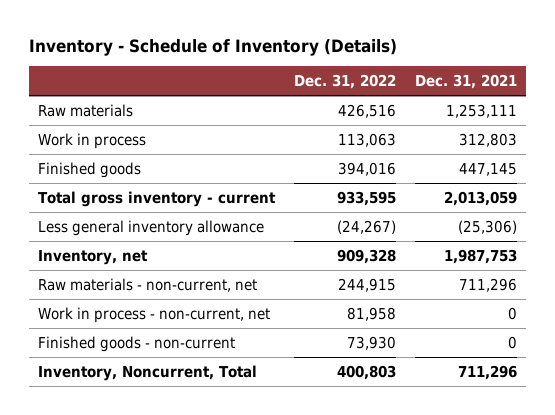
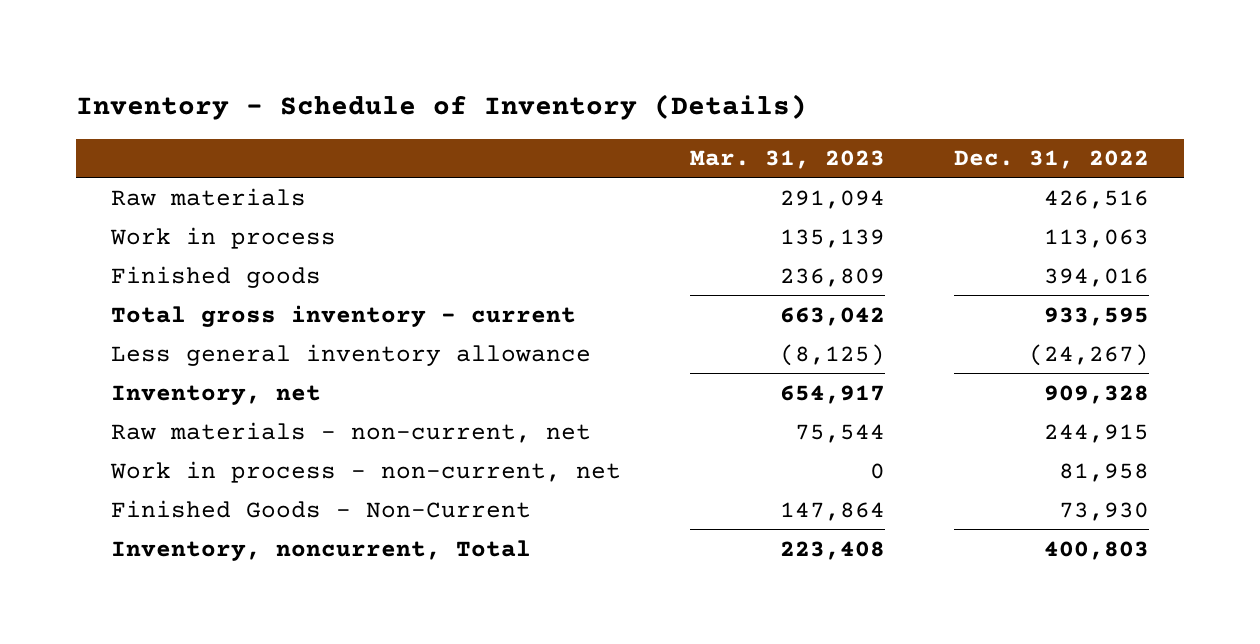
[414,74,517,90] Dec. 31, 2021 -> none
none -> [689,150,885,170] Mar. 31, 2023
[38,335,236,352] Finished goods - non-current -> [110,499,531,518] Finished Goods - Non-Current
[38,364,258,381] Inventory, Noncurrent, Total -> [110,539,531,561] Inventory, noncurrent, Total

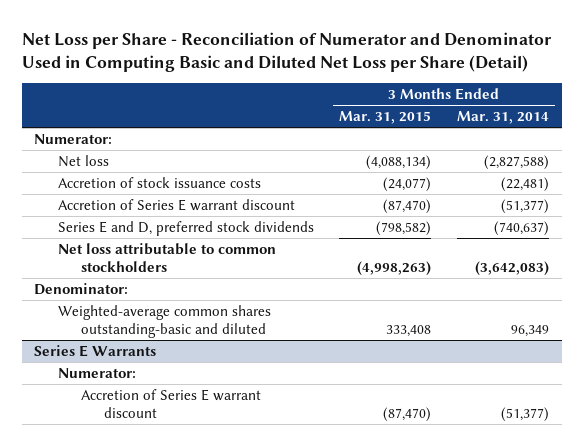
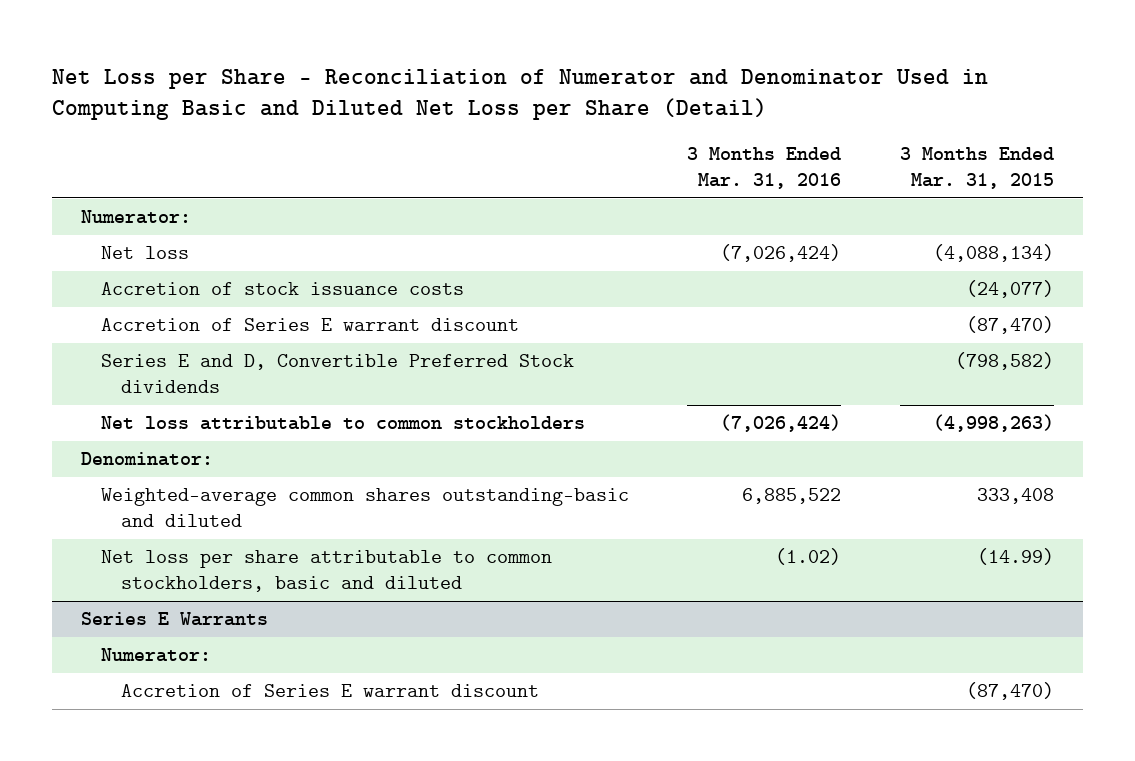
[457,111,550,125] Mar. 31, 2014 -> none
none -> [687,147,842,189] 3 Months Ended Mar. 31, 2016
[57,220,314,236] Series E and D, preferred stock dividends -> [100,354,574,393] Series E and D, Convertible Preferred Stock dividends
none -> [100,550,552,592] Net loss per share attributable to common stockholders, basic and diluted

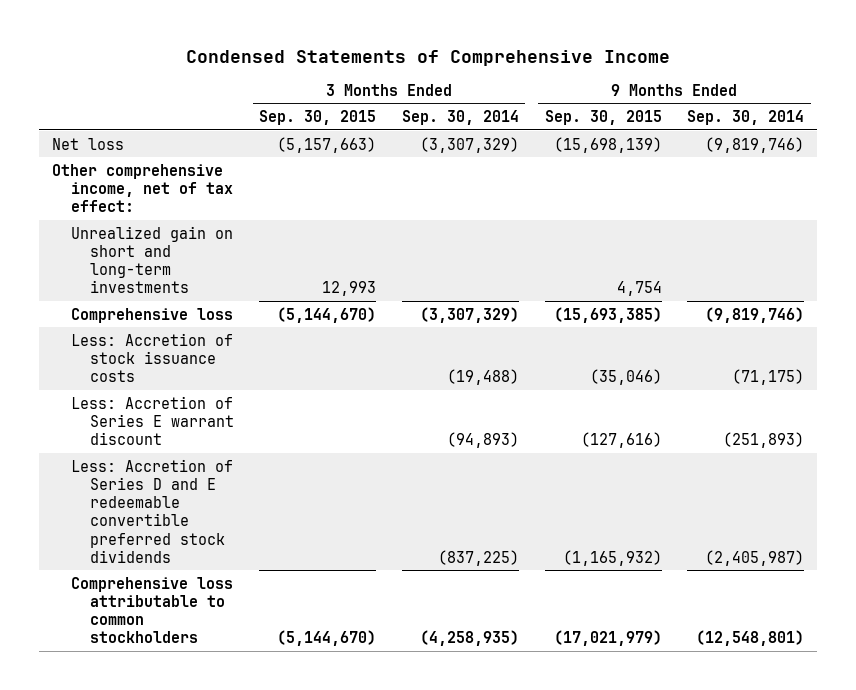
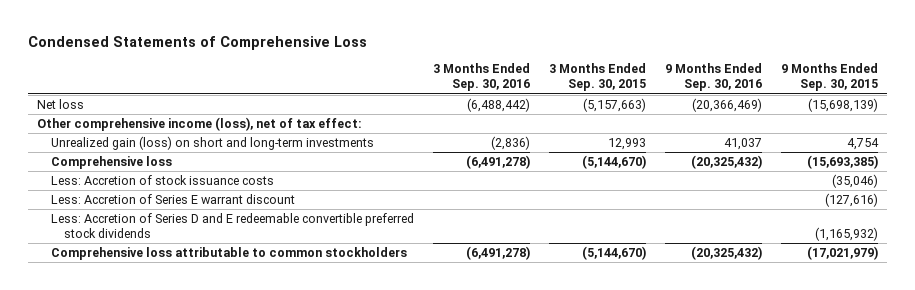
[185,49,670,66] Condensed Statements of Comprehensive Income -> [27,35,367,50] Condensed Statements of Comprehensive Loss
[402,110,520,126] Sep. 30, 2014 -> none
[687,110,805,126] Sep. 30, 2014 -> none
none -> [432,63,530,92] 3 Months Ended Sep. 30, 2016
none -> [664,63,762,92] 9 Months Ended Sep. 30, 2016
[51,163,233,213] Other comprehensive income, net of tax effect: -> [37,117,363,132] Other comprehensive income (loss), net of tax effect:
[70,225,233,294] Unrealized gain on short and long-term investments -> [50,136,374,151] Unrealized gain (loss) on short and long-term investments

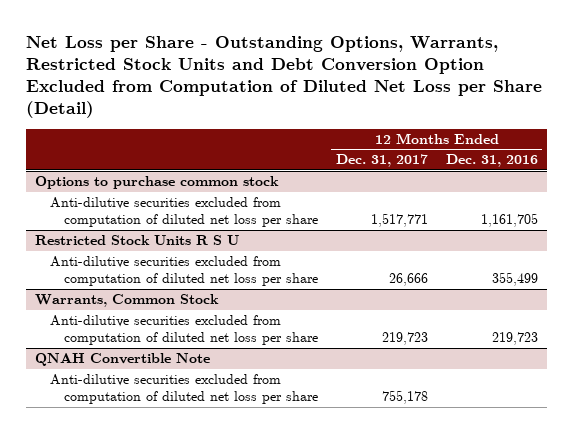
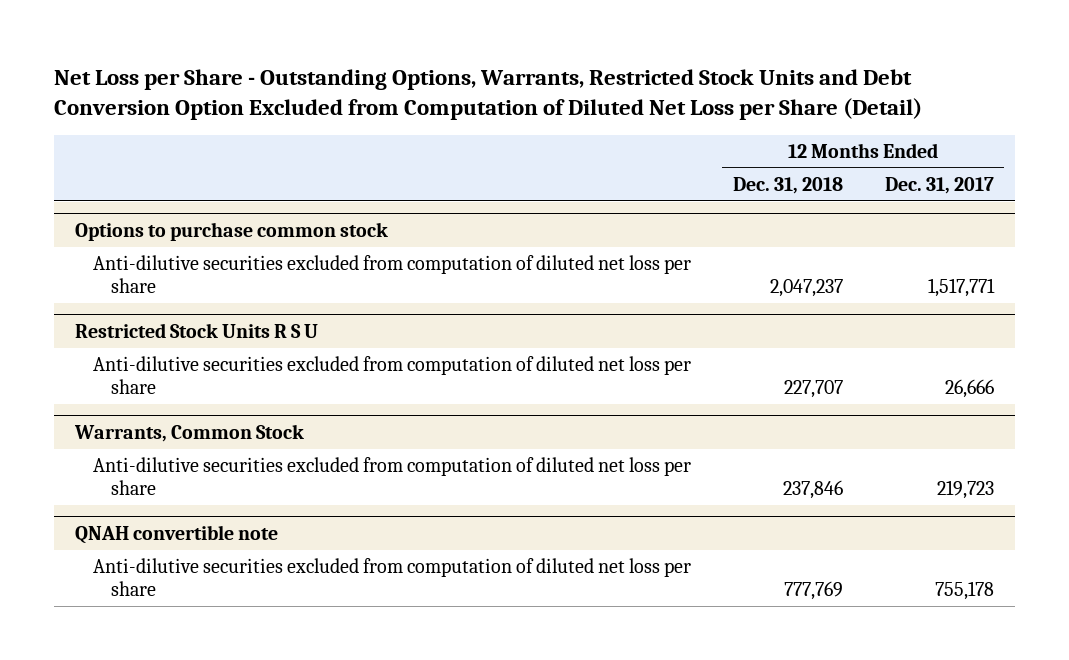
[445,154,538,168] Dec. 31, 2016 -> none
none -> [732,176,843,194] Dec. 31, 2018
[35,353,211,367] QNAH Convertible Note -> [75,524,279,544] QNAH convertible note

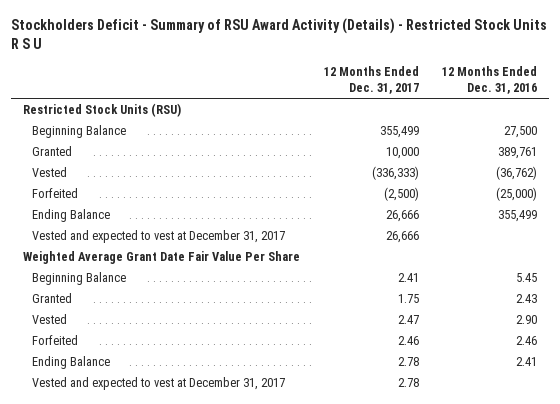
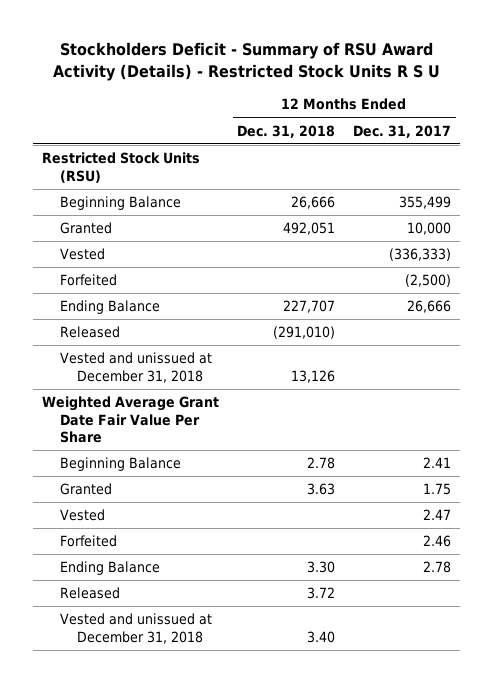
[442,66,538,95] 12 Months Ended Dec. 31, 2016 -> none
none -> [237,124,336,138] Dec. 31, 2018
[32,229,286,243] Vested and expected to vest at December 31, 2017 -> none
none -> [59,326,120,339] Released
none -> [59,352,212,383] Vested and unissued at December 31, 2018
[32,376,286,390] Vested and expected to vest at December 31, 2017 -> none
none -> [59,587,120,600] Released
none -> [59,613,212,644] Vested and unissued at December 31, 2018

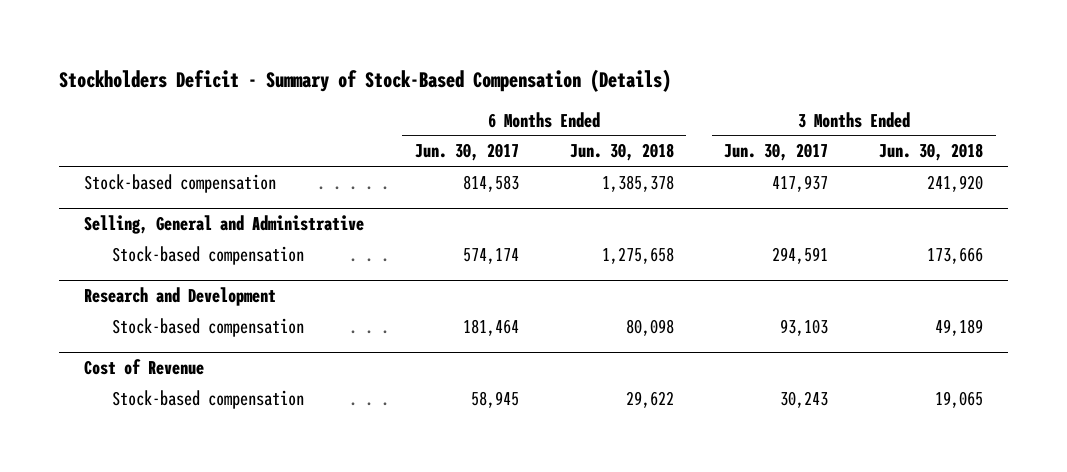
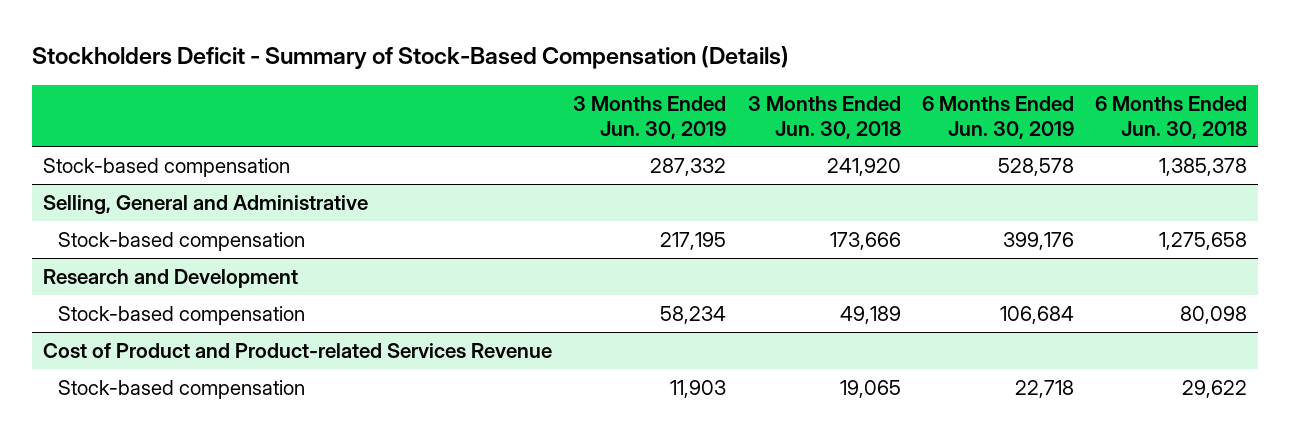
[414,143,519,162] Jun. 30, 2017 -> none
[724,143,829,162] Jun. 30, 2017 -> none
none -> [573,95,727,139] 3 Months Ended Jun. 30, 2019
none -> [922,95,1075,139] 6 Months Ended Jun. 30, 2019
[84,359,205,376] Cost of Revenue -> [43,342,553,358] Cost of Product and Product-related Services Revenue

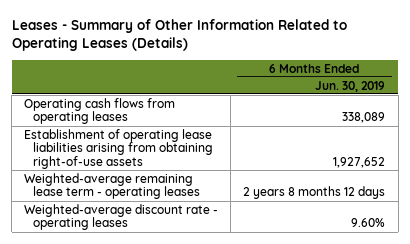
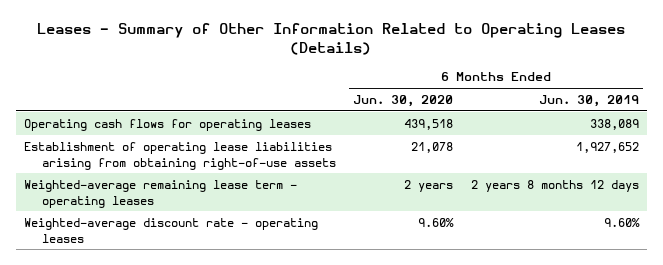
none -> [353,94,454,107] Jun. 30, 2020
[24,97,176,125] Operating cash flows from operating leases -> [24,118,312,131] Operating cash flows for operating leases

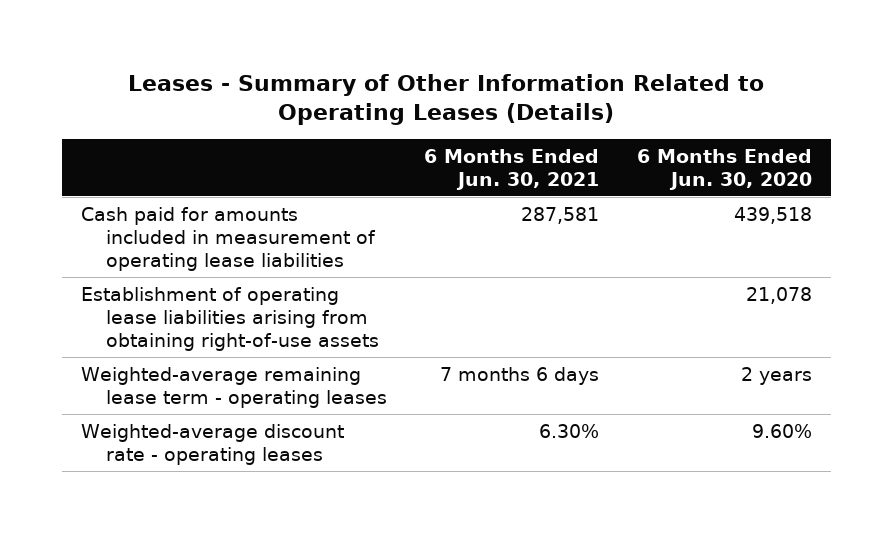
[538,94,639,107] Jun. 30, 2019 -> none
none -> [424,148,600,190] 6 Months Ended Jun. 30, 2021
[24,118,312,131] Operating cash flows for operating leases -> [80,206,376,272] Cash paid for amounts included in measurement of operating lease liabilities

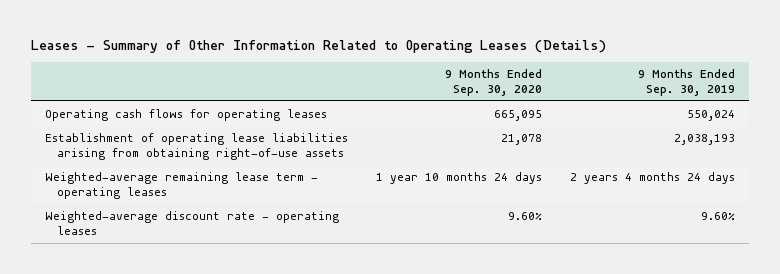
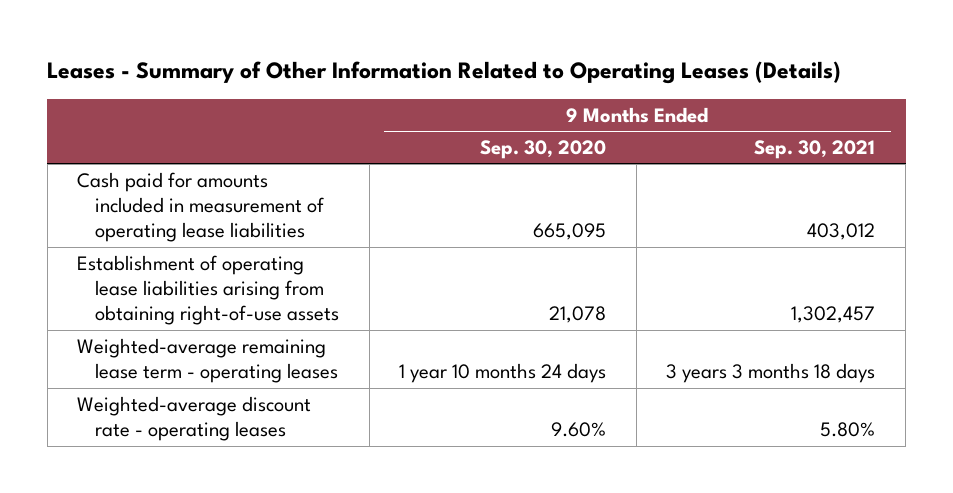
[638,69,736,97] 9 Months Ended Sep. 30, 2019 -> none
none -> [754,139,876,159] Sep. 30, 2021
[45,109,328,122] Operating cash flows for operating leases -> [77,171,325,243] Cash paid for amounts included in measurement of operating lease liabilities

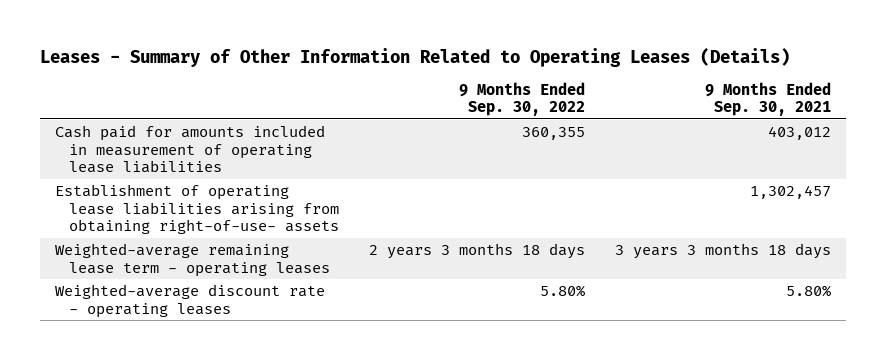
[480,139,607,159] Sep. 30, 2020 -> none
none -> [459,81,586,117] 9 Months Ended Sep. 30, 2022
[77,254,340,326] Establishment of operating lease liabilities arising from obtaining right-of-use assets -> [54,184,340,235] Establishment of operating lease liabilities arising from obtaining right-of-use- assets

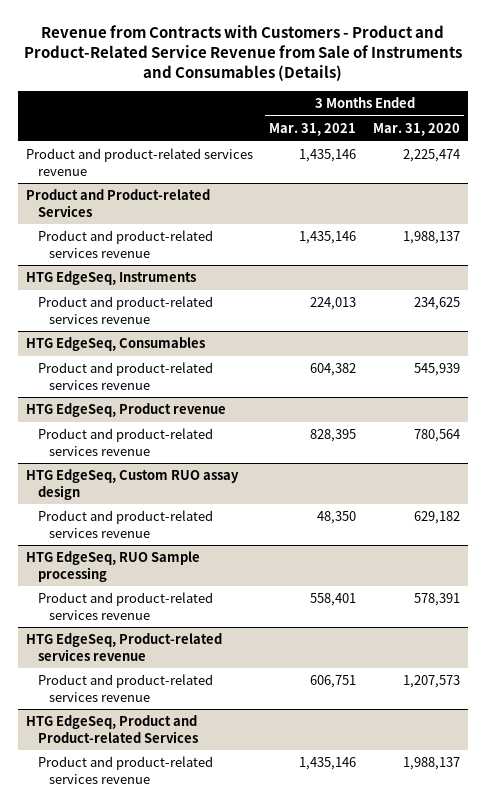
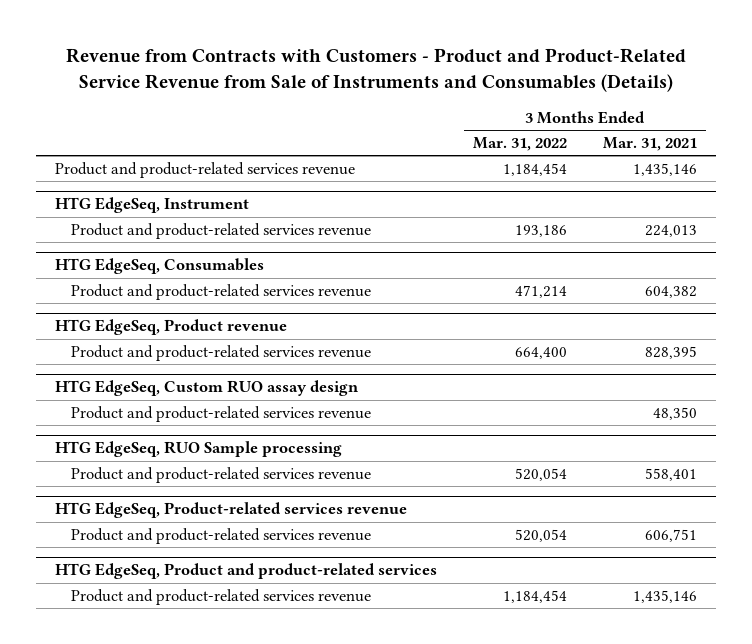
[372,122,460,136] Mar. 31, 2020 -> none
none -> [472,137,567,152] Mar. 31, 2022
[25,189,210,217] Product and Product-related Services -> none
[37,230,213,258] Product and product-related services revenue -> none
[25,271,196,286] HTG EdgeSeq, Instruments -> [54,197,249,214] HTG EdgeSeq, Instrument
[25,715,198,743] HTG EdgeSeq, Product and Product-related Services -> [54,563,437,580] HTG EdgeSeq, Product and product-related services

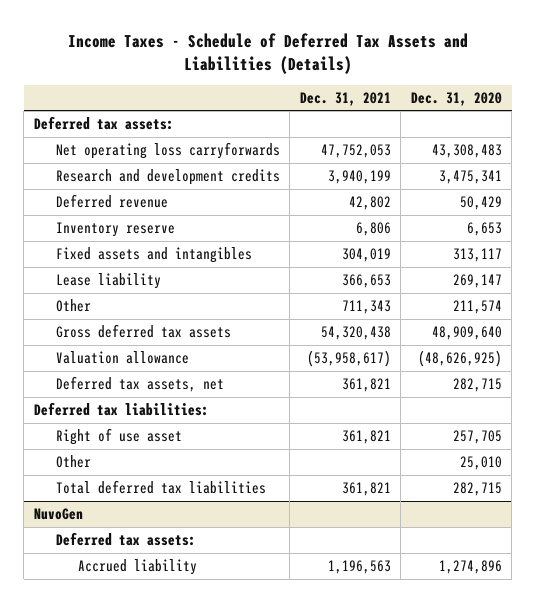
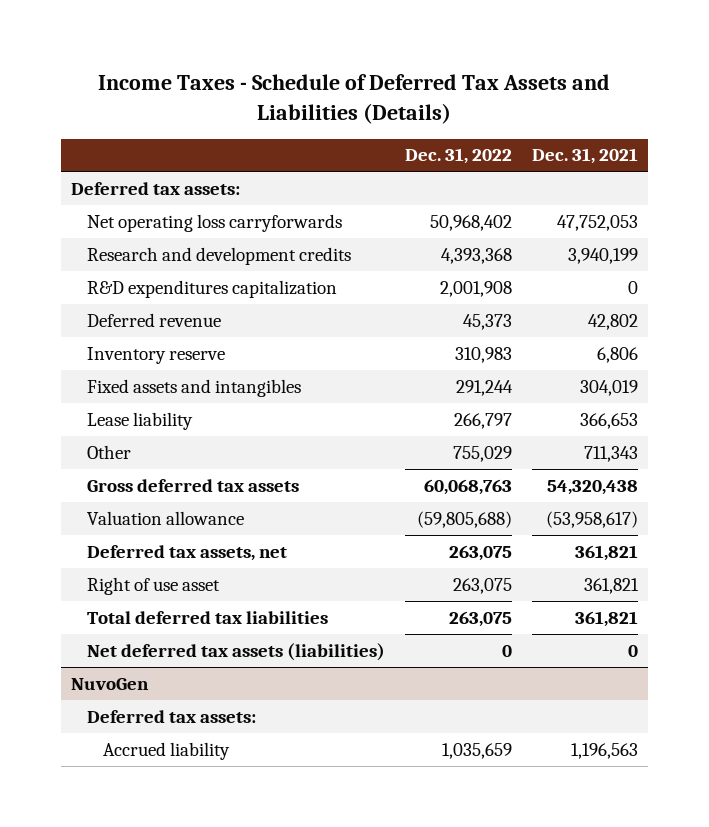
[410,91,502,106] Dec. 31, 2020 -> none
none -> [405,148,513,165] Dec. 31, 2022
none -> [87,279,338,298] R&D expenditures capitalization
[33,401,209,416] Deferred tax liabilities: -> none
[55,454,91,468] Other -> none
none -> [87,642,386,661] Net deferred tax assets (liabilities)

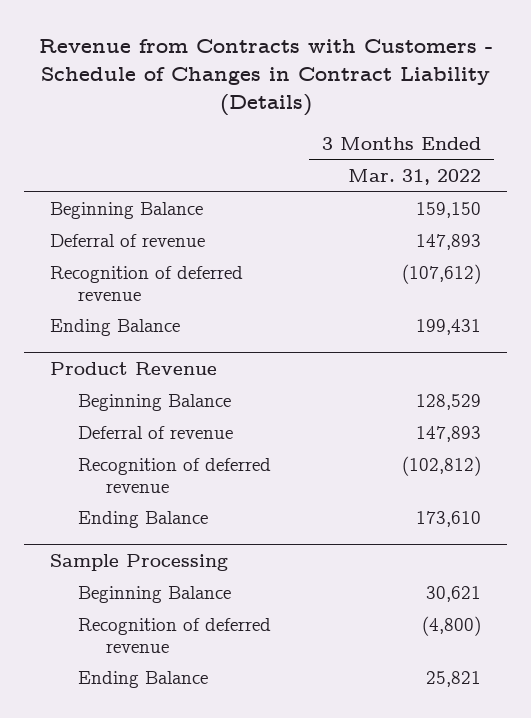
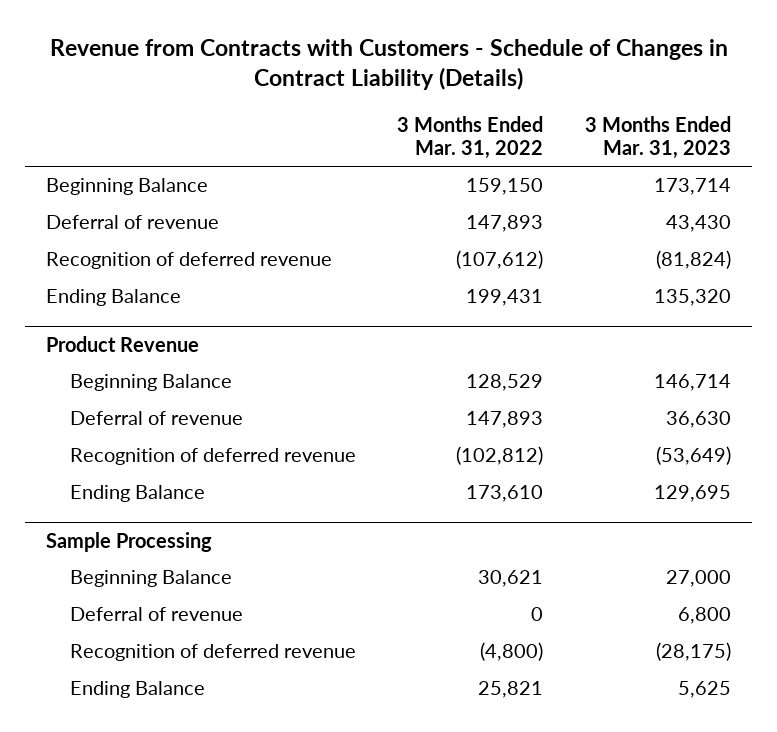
none -> [585,115,732,160] 3 Months Ended Mar. 31, 2023
none -> [69,607,243,622] Deferral of revenue

